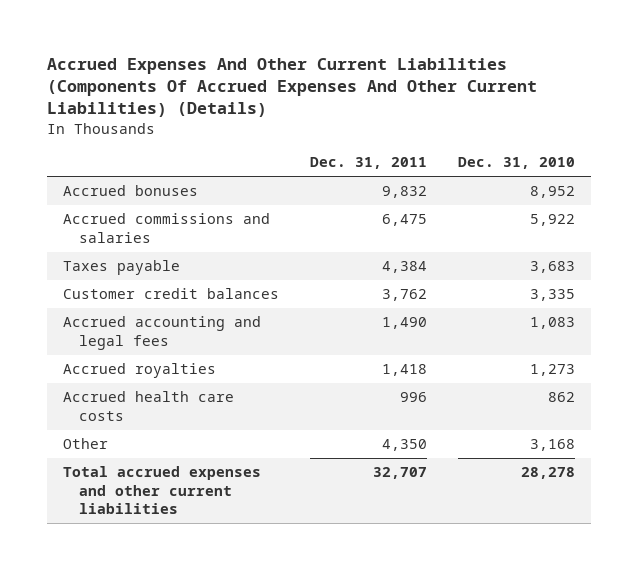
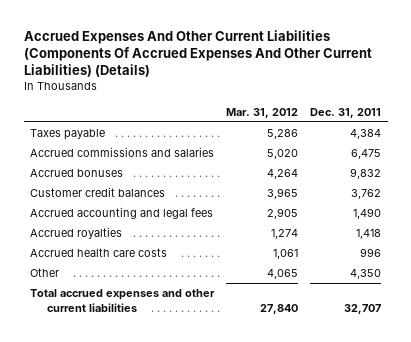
[458,157,576,170] Dec. 31, 2010 -> none
none -> [226,107,299,118] Mar. 31, 2012
[62,213,270,243] Accrued commissions and salaries -> [29,147,214,158] Accrued commissions and salaries
[62,185,198,197] Accrued bonuses -> [29,169,123,178] Accrued bonuses

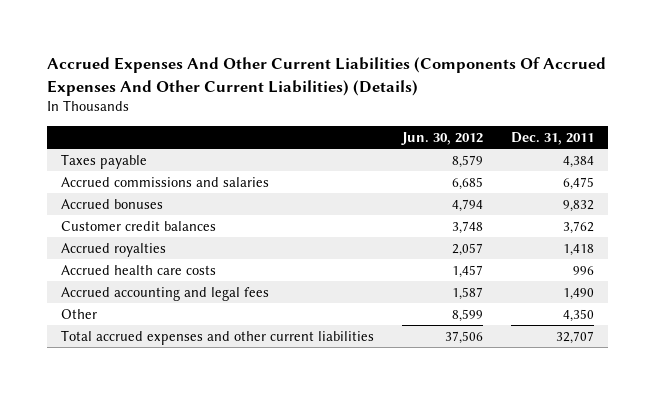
[226,107,299,118] Mar. 31, 2012 -> none
none -> [401,131,484,145] Jun. 30, 2012
[29,207,213,220] Accrued accounting and legal fees -> [60,286,269,301] Accrued accounting and legal fees

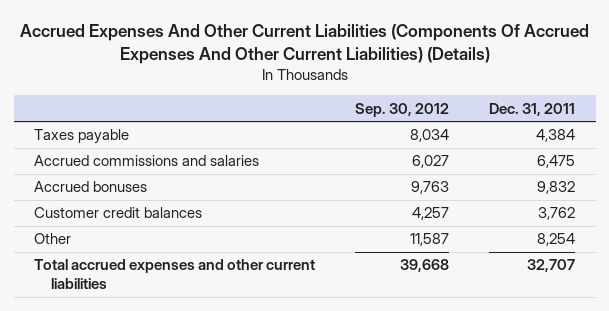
[401,131,484,145] Jun. 30, 2012 -> none
none -> [355,102,450,117] Sep. 30, 2012
[60,242,166,257] Accrued royalties -> none
[60,264,216,275] Accrued health care costs -> none
[60,286,269,301] Accrued accounting and legal fees -> none
[563,308,595,322] 4,350 -> [537,233,576,247] 8,254

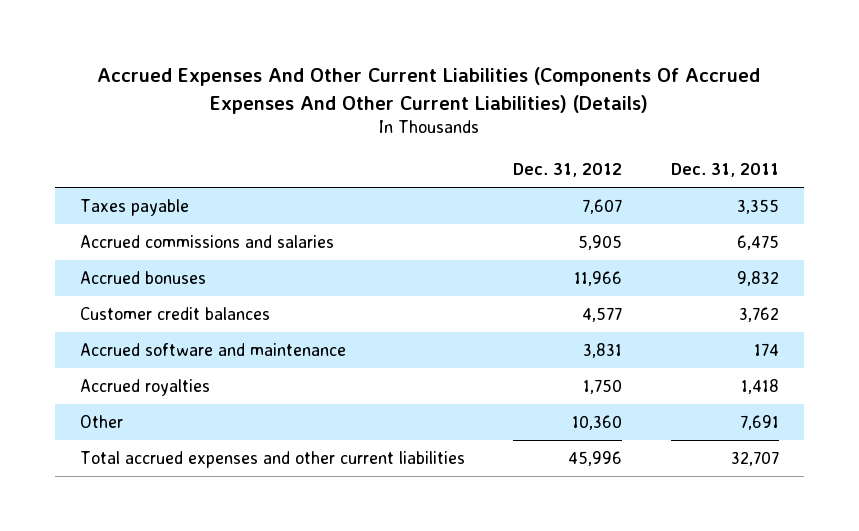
[355,102,450,117] Sep. 30, 2012 -> none
none -> [513,163,623,178] Dec. 31, 2012
[536,129,576,143] 4,384 -> [737,199,780,215] 3,355
none -> [79,343,346,357] Accrued software and maintenance
none -> [79,379,210,397] Accrued royalties
[537,233,576,247] 8,254 -> [740,415,780,431] 7,691

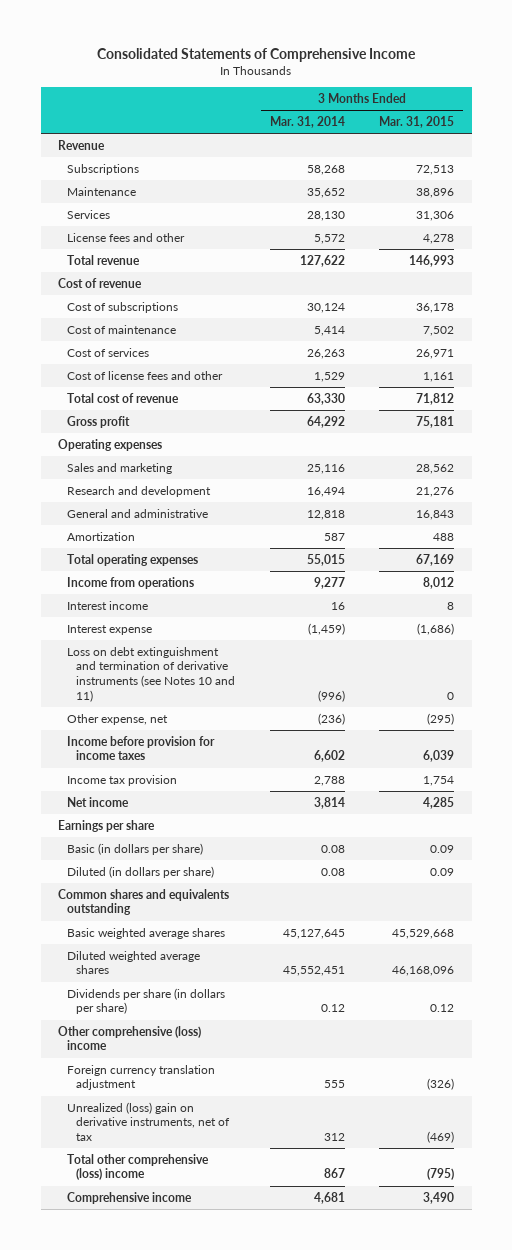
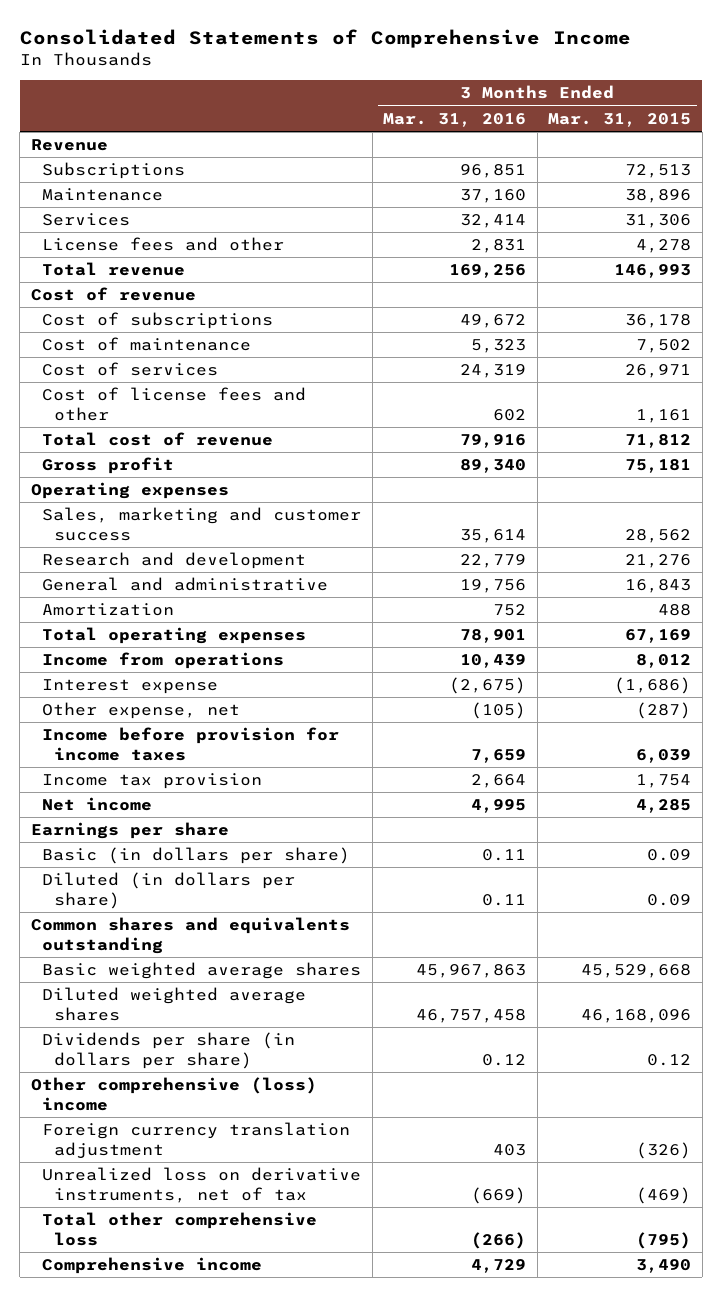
[269,115,345,128] Mar. 31, 2014 -> none
none -> [383,112,527,127] Mar. 31, 2016
[67,462,173,474] Sales and marketing -> [42,507,362,541] Sales, marketing and customer success
[67,600,149,610] Interest income -> none
[67,646,236,702] Loss on debt extinguishment and termination of derivative instruments (see Notes 10 and 11) -> none
[427,712,455,725] (295) -> [636,702,692,720] (287)
[67,1101,231,1142] Unrealized (loss) gain on derivative instruments, net of tax -> [42,1167,362,1203] Unrealized loss on derivative instruments, net of tax
[67,1153,210,1181] Total other comprehensive (loss) income -> [42,1212,318,1246] Total other comprehensive loss

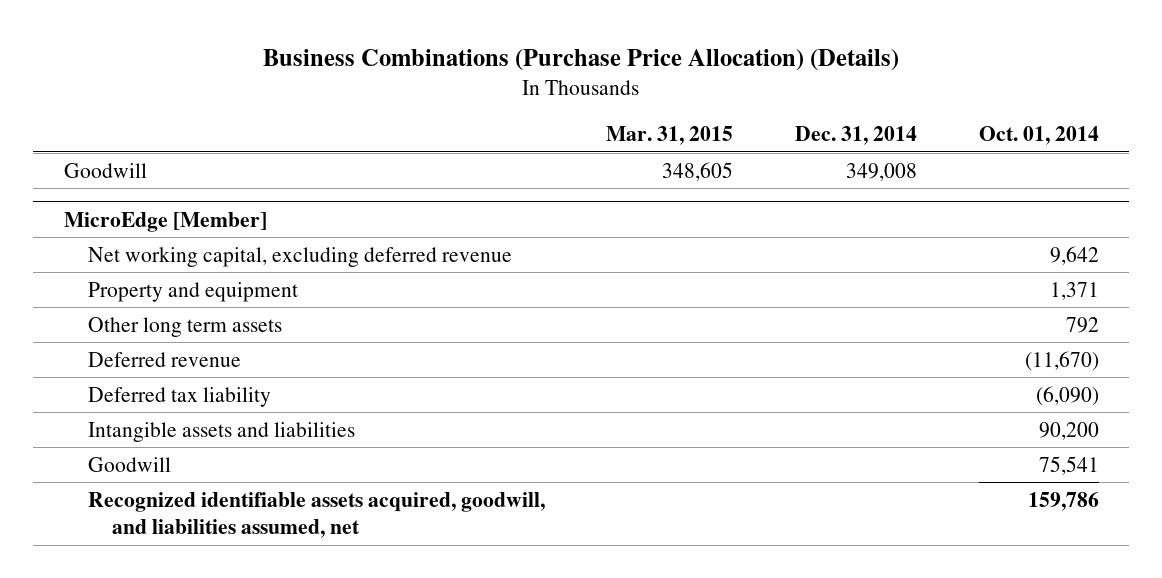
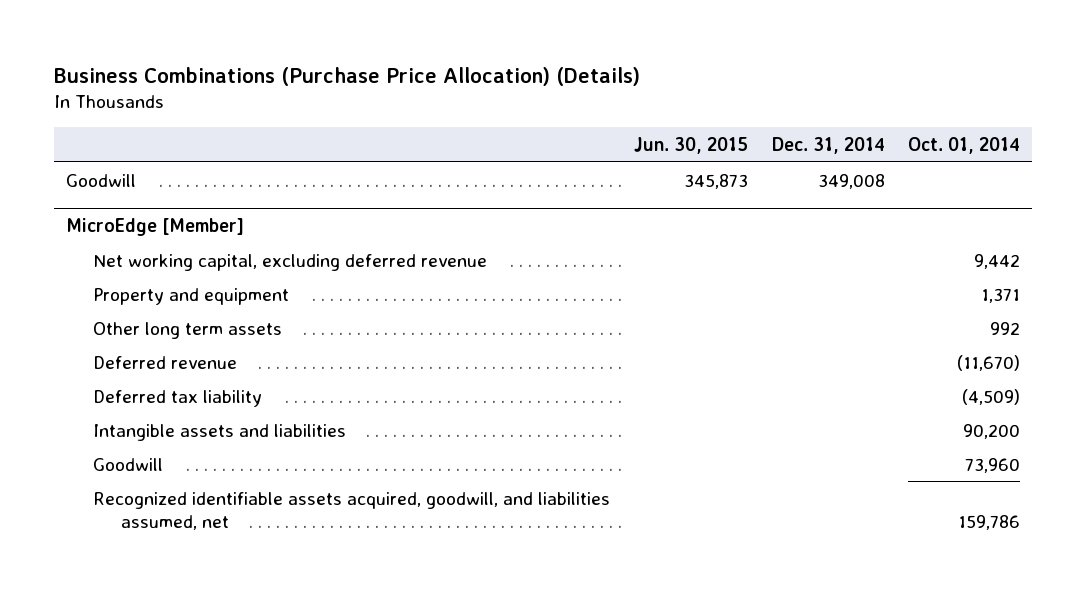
[606,126,734,146] Mar. 31, 2015 -> none
none -> [634,136,749,154] Jun. 30, 2015
[1049,245,1099,265] 9,642 -> [974,253,1021,269] 9,442
[1065,316,1099,333] 792 -> [990,321,1021,335] 992
[1035,385,1099,406] (6,090) -> [962,388,1021,405] (4,509)
[1038,455,1099,475] 75,541 -> [965,457,1021,473] 73,960

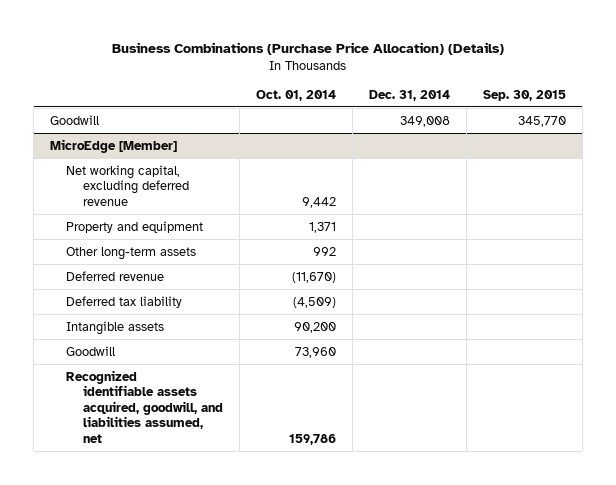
[634,136,749,154] Jun. 30, 2015 -> none
none -> [482,89,566,101] Sep. 30, 2015
[93,321,283,339] Other long term assets -> [66,246,197,260] Other long-term assets
[93,423,347,441] Intangible assets and liabilities -> [66,320,165,335] Intangible assets

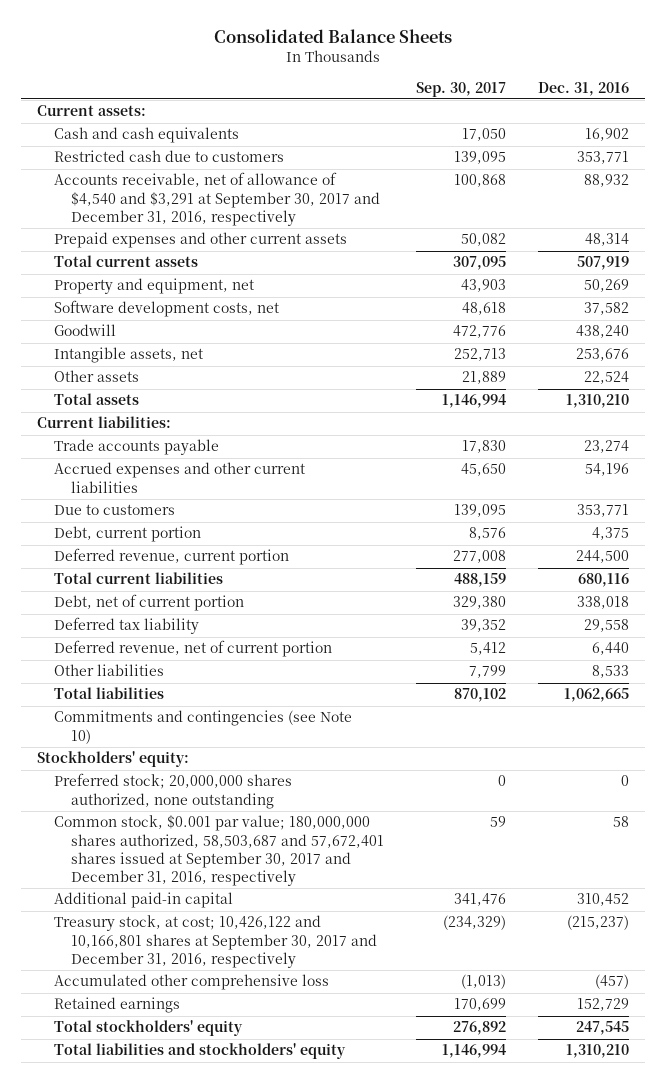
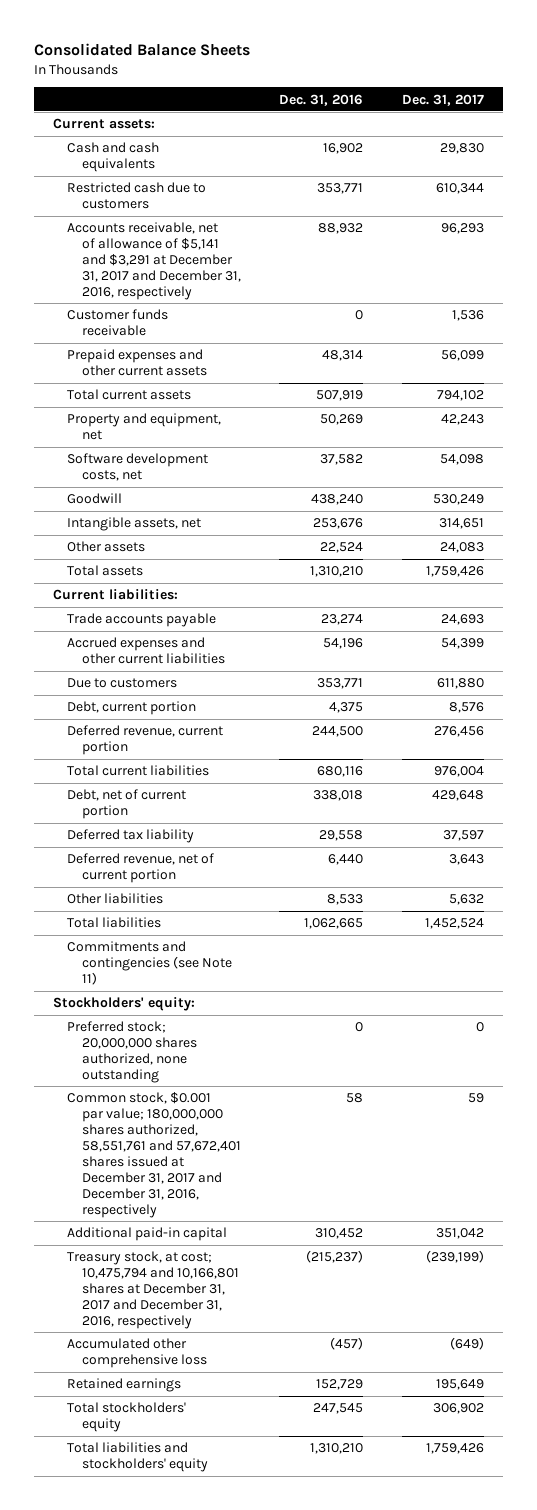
[415,81,506,97] Sep. 30, 2017 -> none
none -> [402,93,485,106] Dec. 31, 2017
[53,172,380,226] Accounts receivable, net of allowance of $4,540 and $3,291 at September 30, 2017 and December 31, 2016, respectively -> [67,222,241,301] Accounts receivable, net of allowance of $5,141 and $3,291 at December 31, 2017 and December 31, 2016, respectively
none -> [67,309,169,337] Customer funds receivable
[53,710,352,744] Commitments and contingencies (see Note 10) -> [67,941,232,986] Commitments and contingencies (see Note 11)
[53,815,384,887] Common stock, $0.001 par value; 180,000,000 shares authorized, 58,503,687 and 57,672,401 shares issued at September 30, 2017 and December 31, 2016, respectively -> [67,1092,241,1218] Common stock, $0.001 par value; 180,000,000 shares authorized, 58,551,761 and 57,672,401 shares issued at December 31, 2017 and December 31, 2016, respectively
[53,915,377,968] Treasury stock, at cost; 10,426,122 and 10,166,801 shares at September 30, 2017 and December 31, 2016, respectively -> [67,1251,239,1330] Treasury stock, at cost; 10,475,794 and 10,166,801 shares at December 31, 2017 and December 31, 2016, respectively

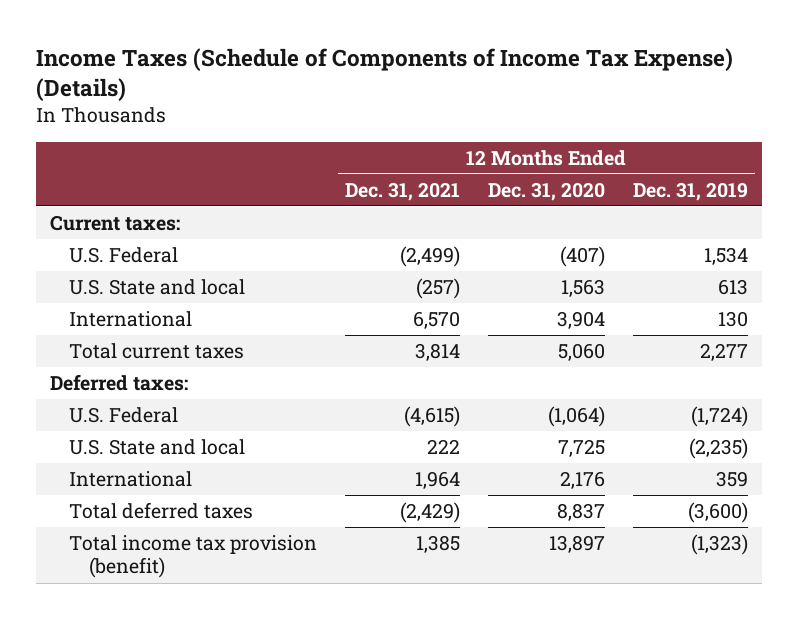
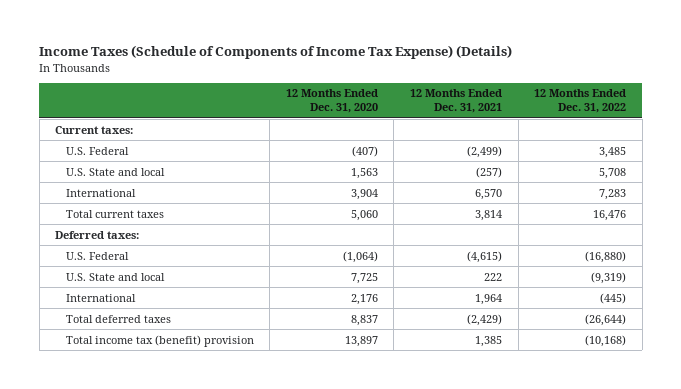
[632,181,748,201] Dec. 31, 2019 -> none
none -> [534,89,627,114] 12 Months Ended Dec. 31, 2022
[69,535,318,579] Total income tax provision (benefit) -> [65,334,254,347] Total income tax (benefit) provision

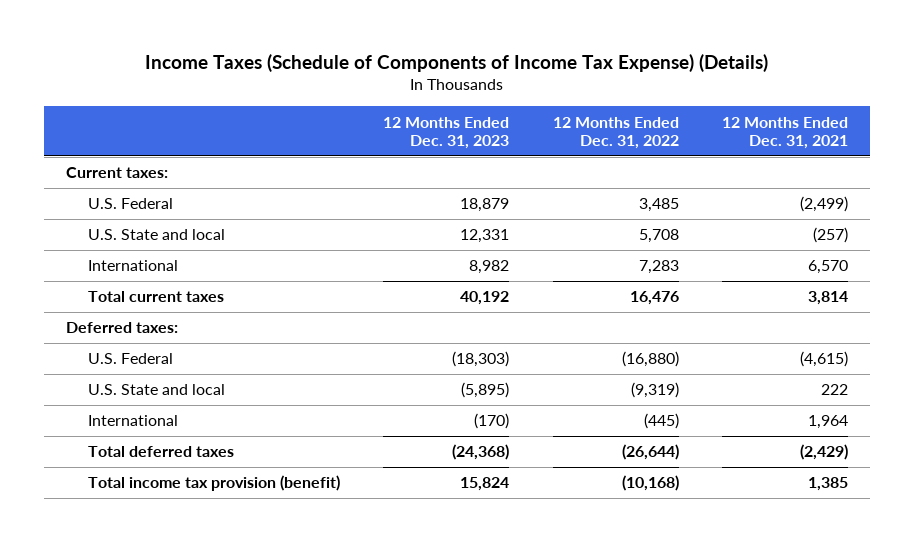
[285,89,378,114] 12 Months Ended Dec. 31, 2020 -> none
none -> [383,116,510,150] 12 Months Ended Dec. 31, 2023
[65,334,254,347] Total income tax (benefit) provision -> [88,475,341,492] Total income tax provision (benefit)

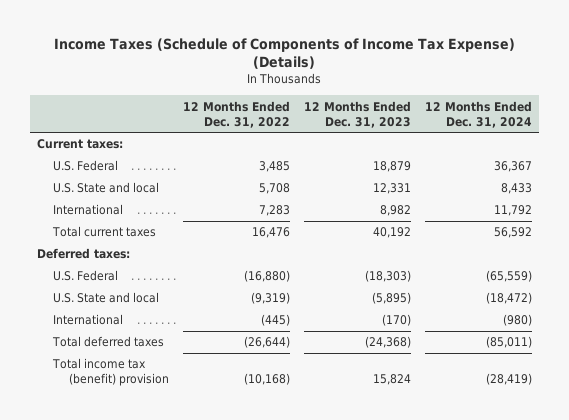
[721,116,848,150] 12 Months Ended Dec. 31, 2021 -> none
none -> [424,100,532,128] 12 Months Ended Dec. 31, 2024
[88,475,341,492] Total income tax provision (benefit) -> [52,358,170,387] Total income tax (benefit) provision

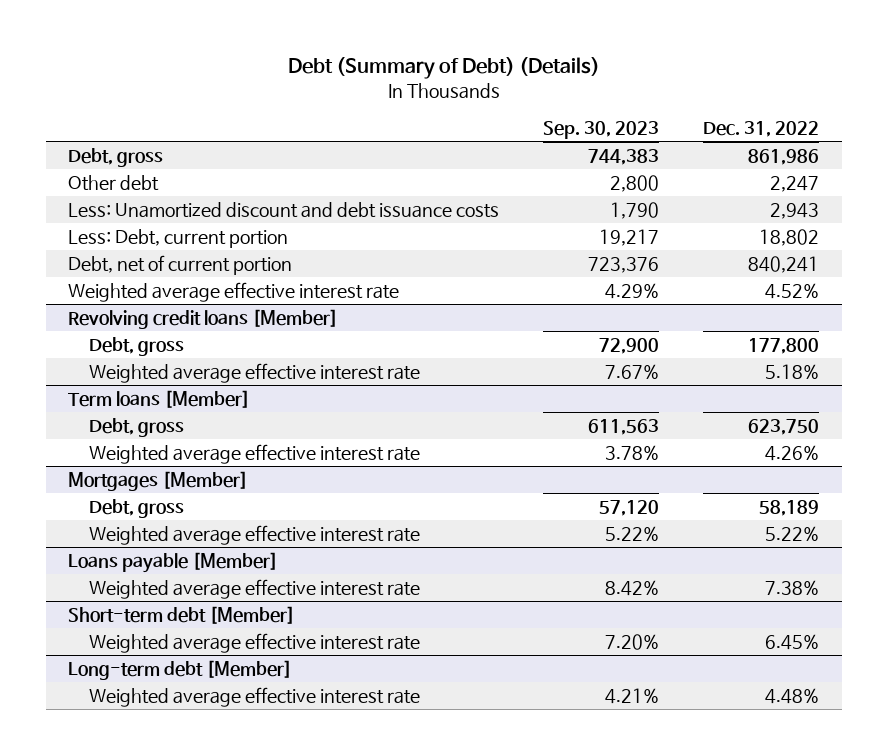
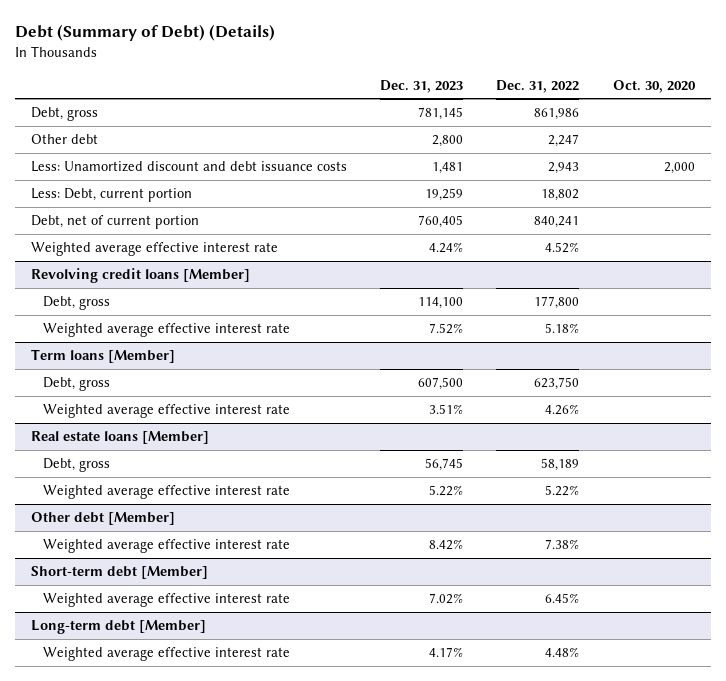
[543,120,660,139] Sep. 30, 2023 -> none
none -> [380,79,464,93] Dec. 31, 2023
none -> [612,79,696,93] Oct. 30, 2020
[68,470,249,491] Mortgages [Member] -> [31,431,210,445] Real estate loans [Member]
[68,551,279,573] Loans payable [Member] -> [31,512,176,526] Other debt [Member]

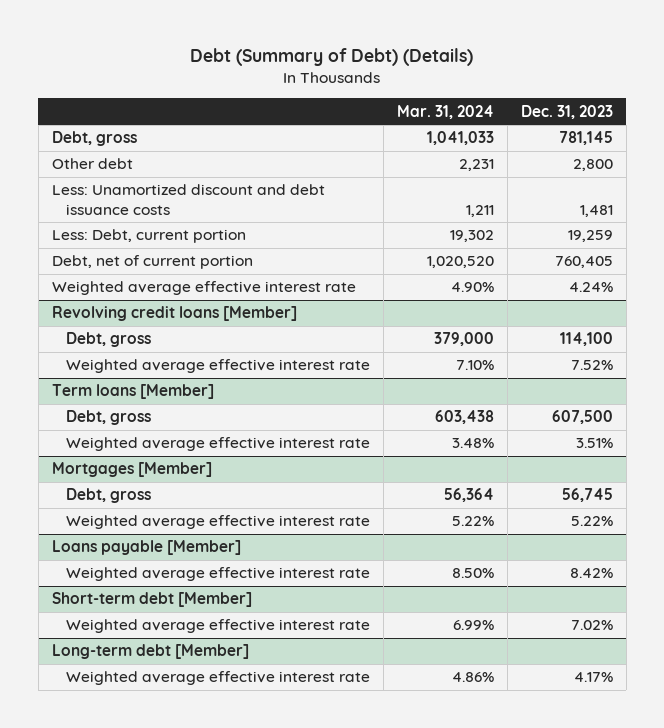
[496,79,580,93] Dec. 31, 2022 -> none
[612,79,696,93] Oct. 30, 2020 -> none
none -> [396,104,494,119] Mar. 31, 2024
[31,431,210,445] Real estate loans [Member] -> [51,462,212,478] Mortgages [Member]
[31,512,176,526] Other debt [Member] -> [51,540,241,556] Loans payable [Member]

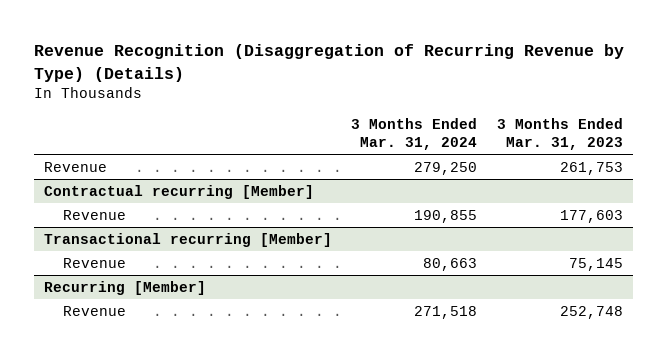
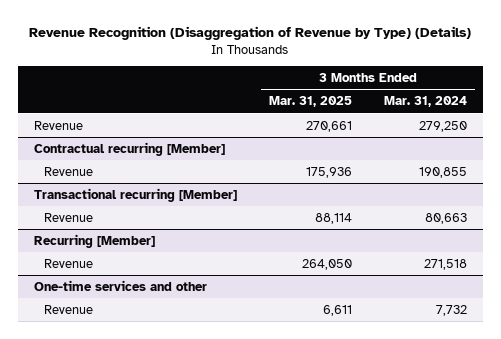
[33,44,624,82] Revenue Recognition (Disaggregation of Recurring Revenue by Type) (Details) -> [29,26,472,41] Revenue Recognition (Disaggregation of Revenue by Type) (Details)
[497,118,624,151] 3 Months Ended Mar. 31, 2023 -> none
none -> [268,96,352,108] Mar. 31, 2025
none -> [33,279,207,291] One-time services and other
none -> [44,304,94,314] Revenue

